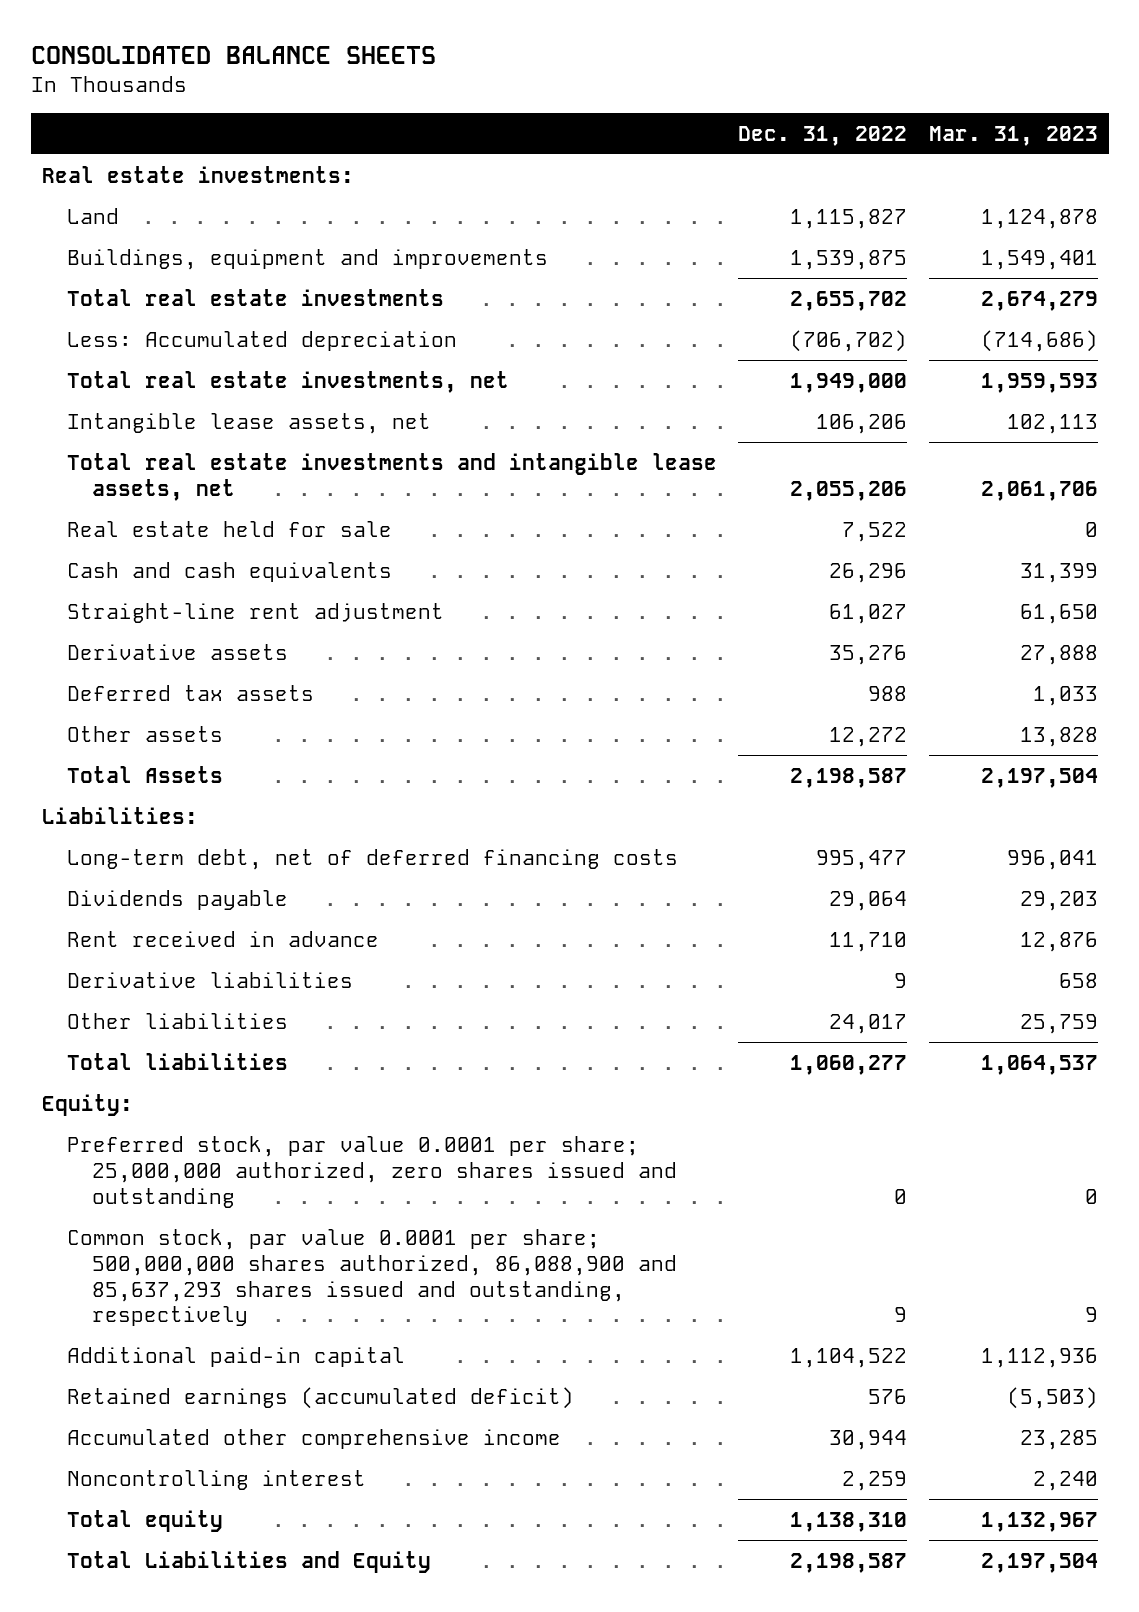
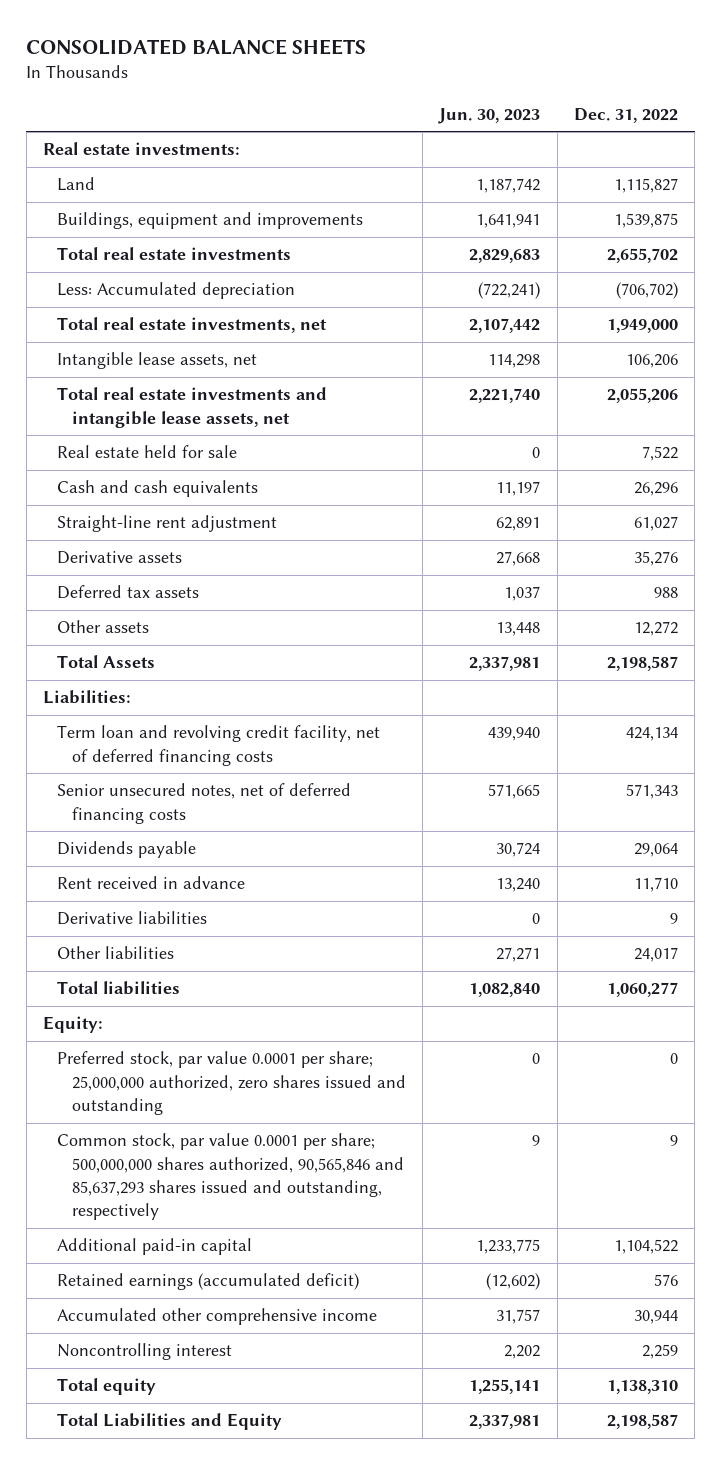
[928,125,1098,146] Mar. 31, 2023 -> none
none -> [438,107,541,124] Jun. 30, 2023
[66,848,678,870] Long-term debt, net of deferred financing costs -> none
none -> [57,725,381,766] Term loan and revolving credit facility, net of deferred financing costs
none -> [57,783,352,824] Senior unsecured notes, net of deferred financing costs
[66,1228,677,1327] Common stock, par value 0.0001 per share; 500,000,000 shares authorized, 86,088,900 and 85,637,293 shares issued and outstanding, respectively -> [57,1133,404,1221] Common stock, par value 0.0001 per share; 500,000,000 shares authorized, 90,565,846 and 85,637,293 shares issued and outstanding, respectively

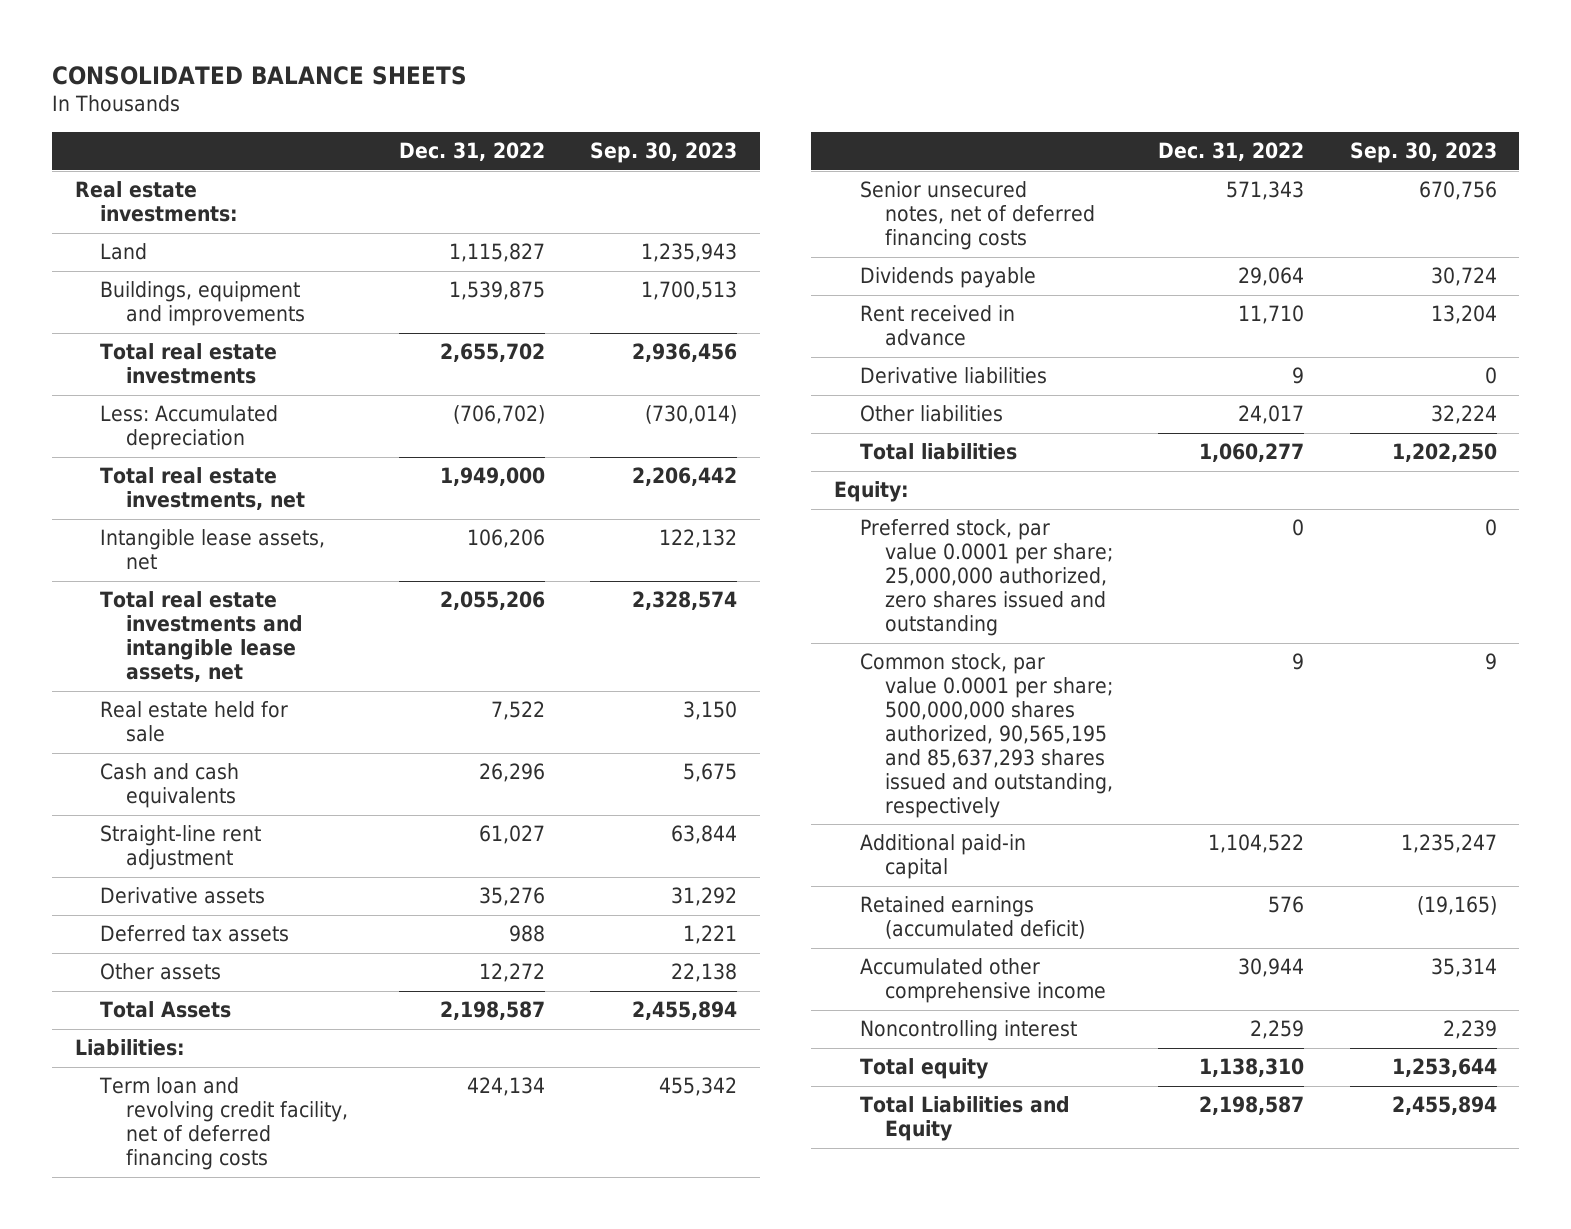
[438,107,541,124] Jun. 30, 2023 -> none
none -> [590,142,738,164] Sep. 30, 2023
[57,1133,404,1221] Common stock, par value 0.0001 per share; 500,000,000 shares authorized, 90,565,846 and 85,637,293 shares issued and outstanding, respectively -> [859,653,1114,818] Common stock, par value 0.0001 per share; 500,000,000 shares authorized, 90,565,195 and 85,637,293 shares issued and outstanding, respectively

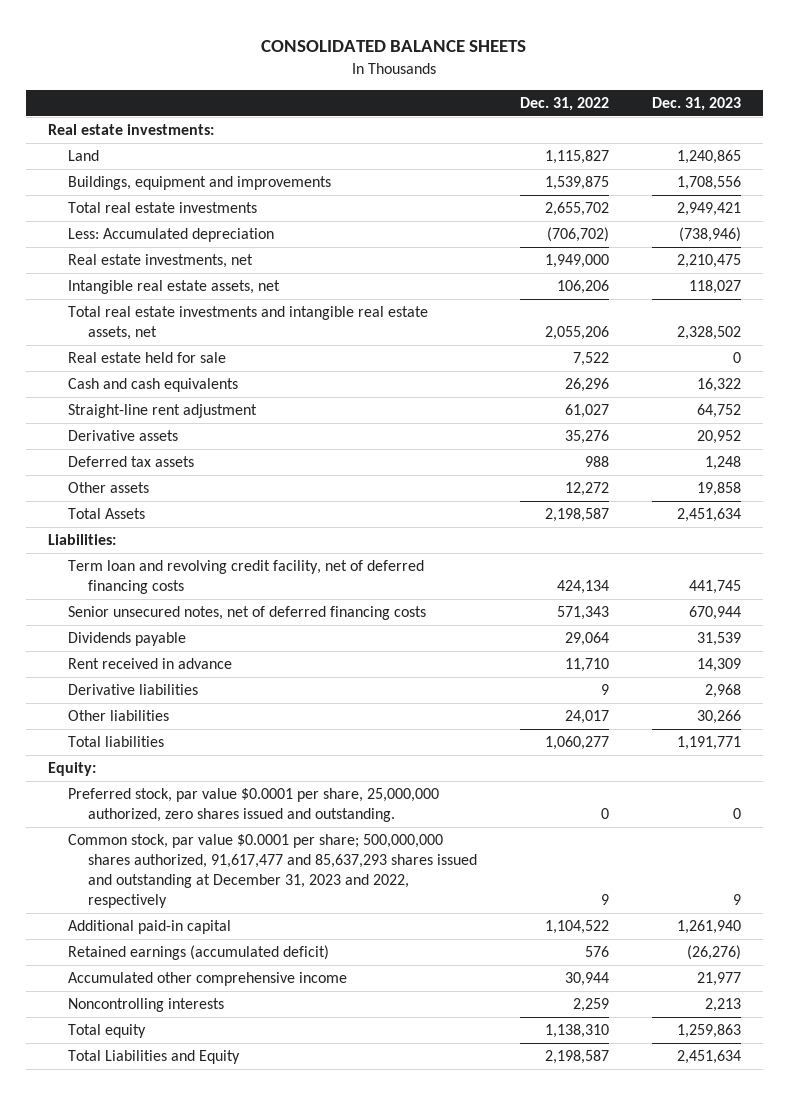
[590,142,738,164] Sep. 30, 2023 -> none
none -> [651,97,741,112] Dec. 31, 2023
[100,467,306,511] Total real estate investments, net -> [67,254,253,269] Real estate investments, net
[100,529,326,571] Intangible lease assets, net -> [67,280,280,295] Intangible real estate assets, net
[100,591,304,683] Total real estate investments and intangible lease assets, net -> [67,306,428,341] Total real estate investments and intangible real estate assets, net
[859,519,1114,637] Preferred stock, par value 0.0001 per share; 25,000,000 authorized, zero shares issued and outstanding -> [67,788,439,823] Preferred stock, par value $0.0001 per share, 25,000,000 authorized, zero shares issued and outstanding.
[859,653,1114,818] Common stock, par value 0.0001 per share; 500,000,000 shares authorized, 90,565,195 and 85,637,293 shares issued and outstanding, respectively -> [67,834,477,909] Common stock, par value $0.0001 per share; 500,000,000 shares authorized, 91,617,477 and 85,637,293 shares issued and outstanding at December 31, 2023 and 2022, respectively
[859,1020,1077,1042] Noncontrolling interest -> [67,998,224,1013] Noncontrolling interests

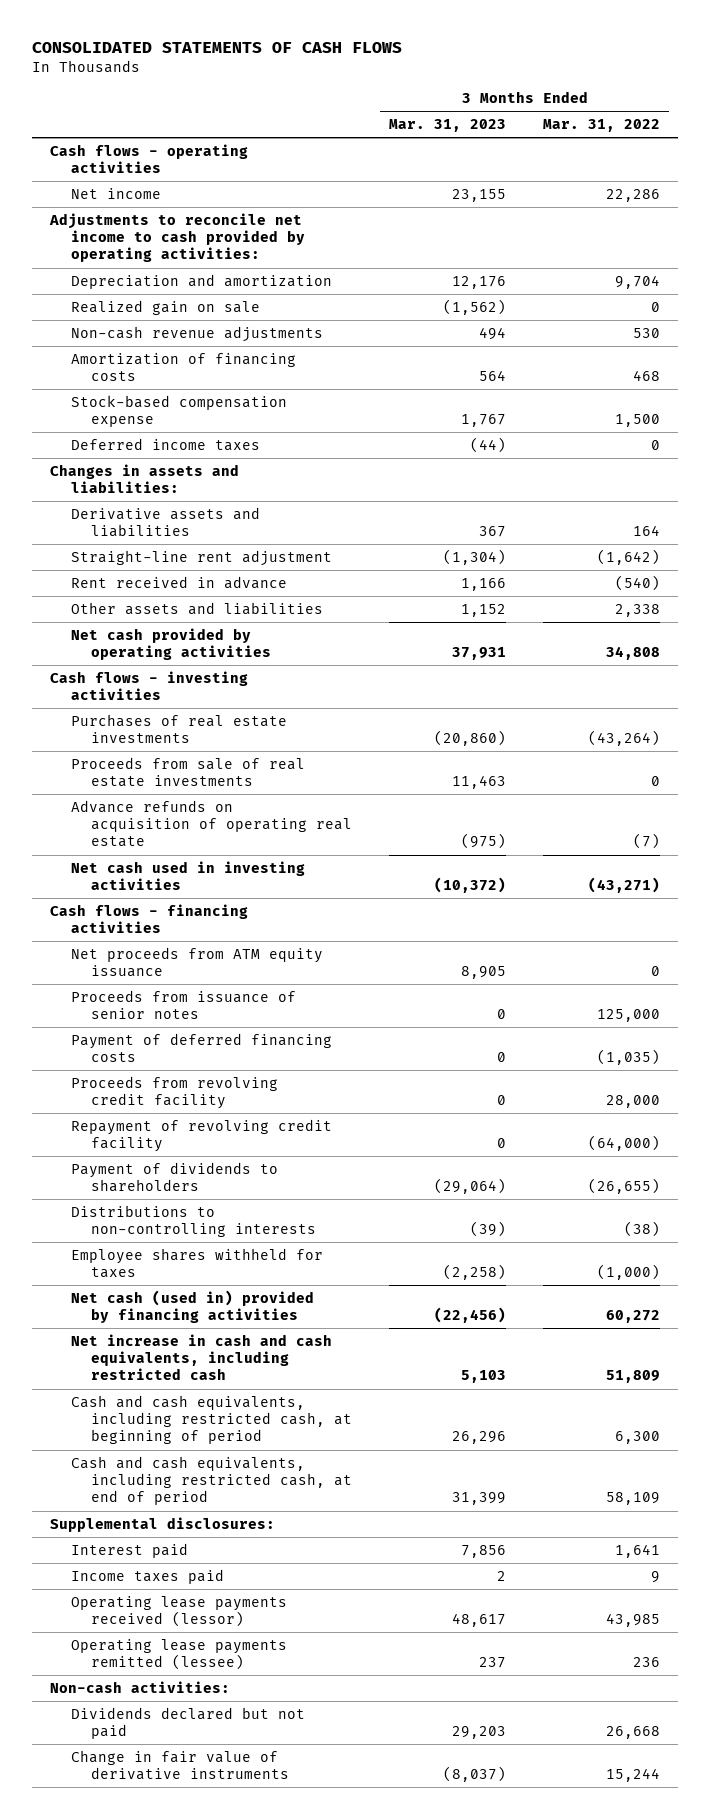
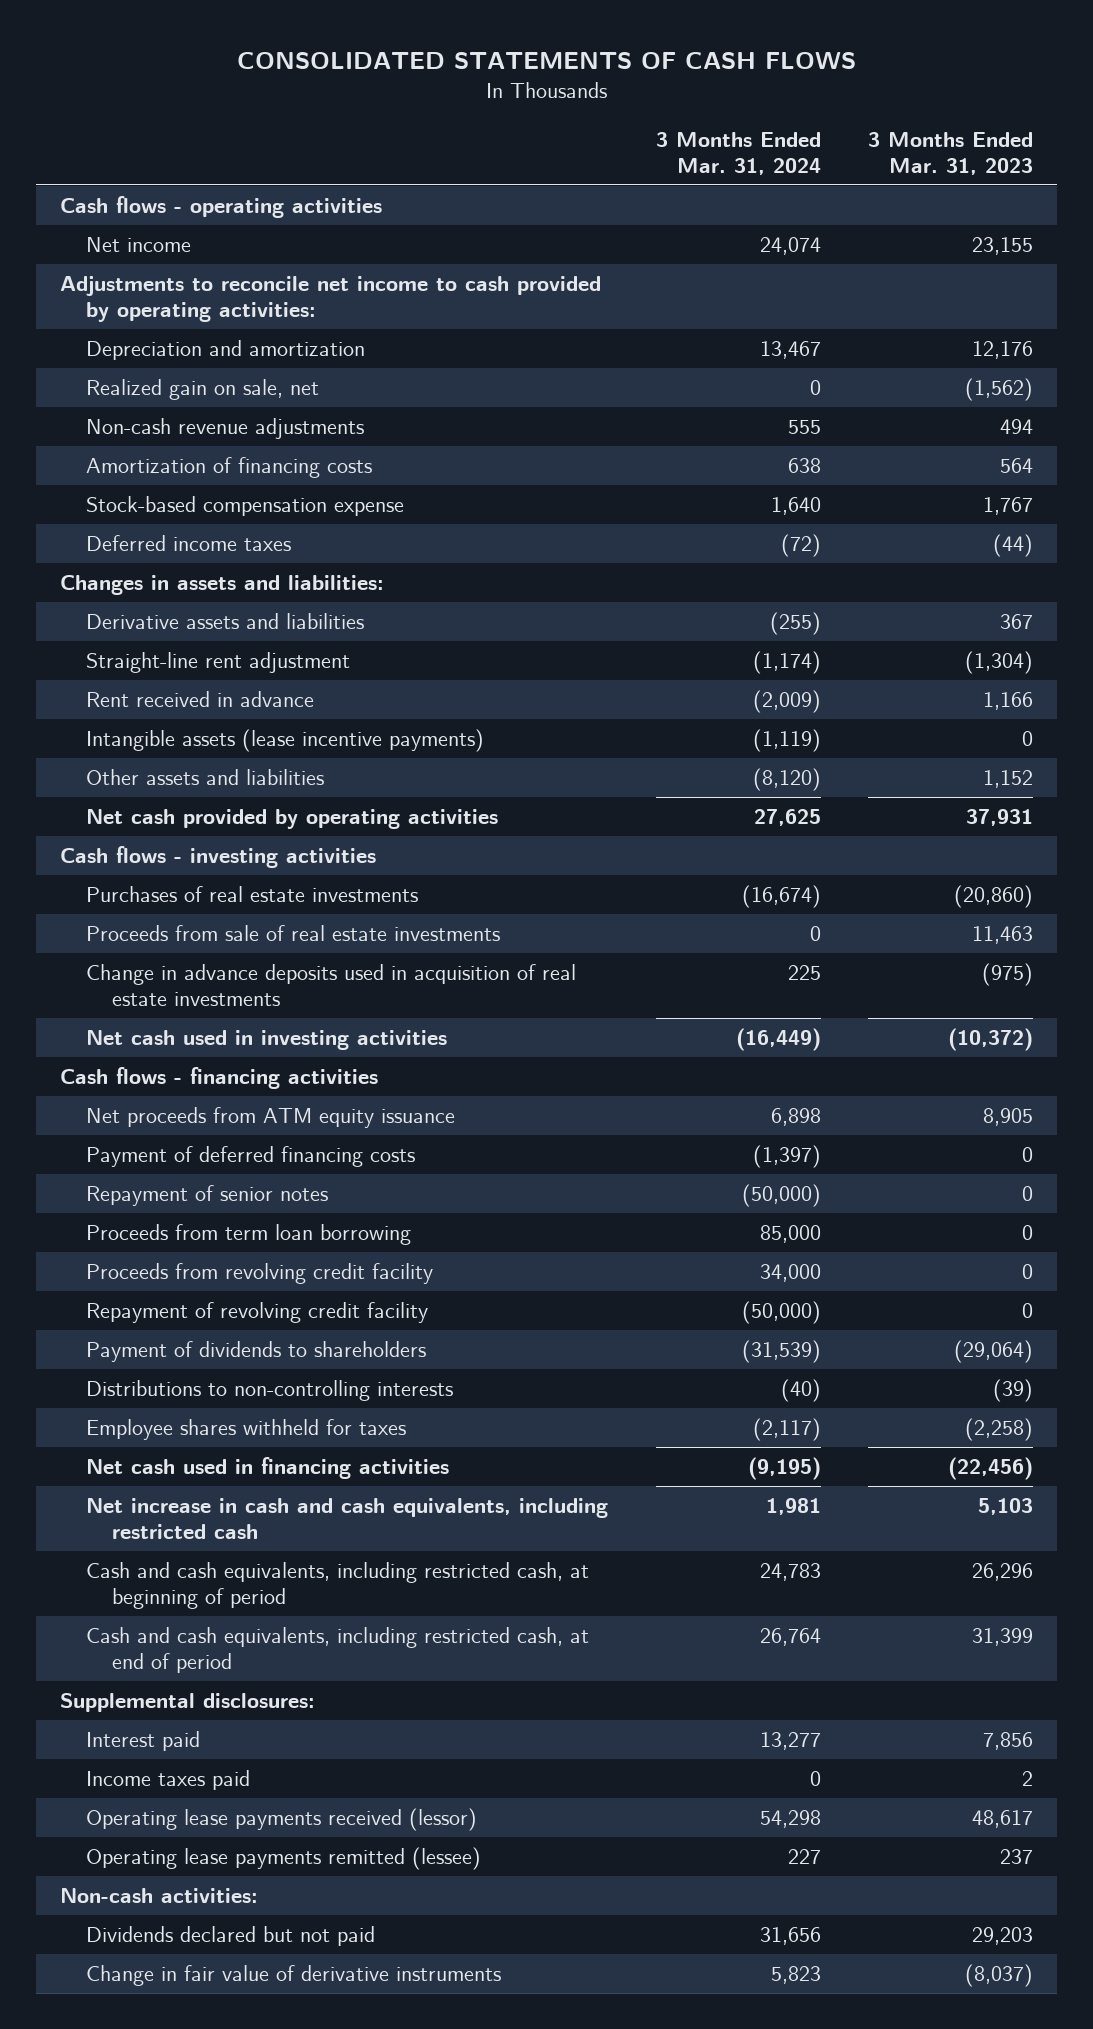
[542,119,660,133] Mar. 31, 2022 -> none
none -> [655,131,821,175] 3 Months Ended Mar. 31, 2024
[70,299,260,315] Realized gain on sale -> [86,379,320,401] Realized gain on sale, net
none -> [86,729,485,753] Intangible assets (lease incentive payments)
[70,799,353,848] Advance refunds on acquisition of operating real estate -> [86,964,577,1007] Change in advance deposits used in acquisition of real estate investments
[70,989,296,1020] Proceeds from issuance of senior notes -> none
none -> [86,1185,329,1207] Repayment of senior notes
none -> [86,1224,412,1246] Proceeds from term loan borrowing
[70,1289,314,1324] Net cash (used in) provided by financing activities -> [86,1457,450,1480] Net cash used in financing activities

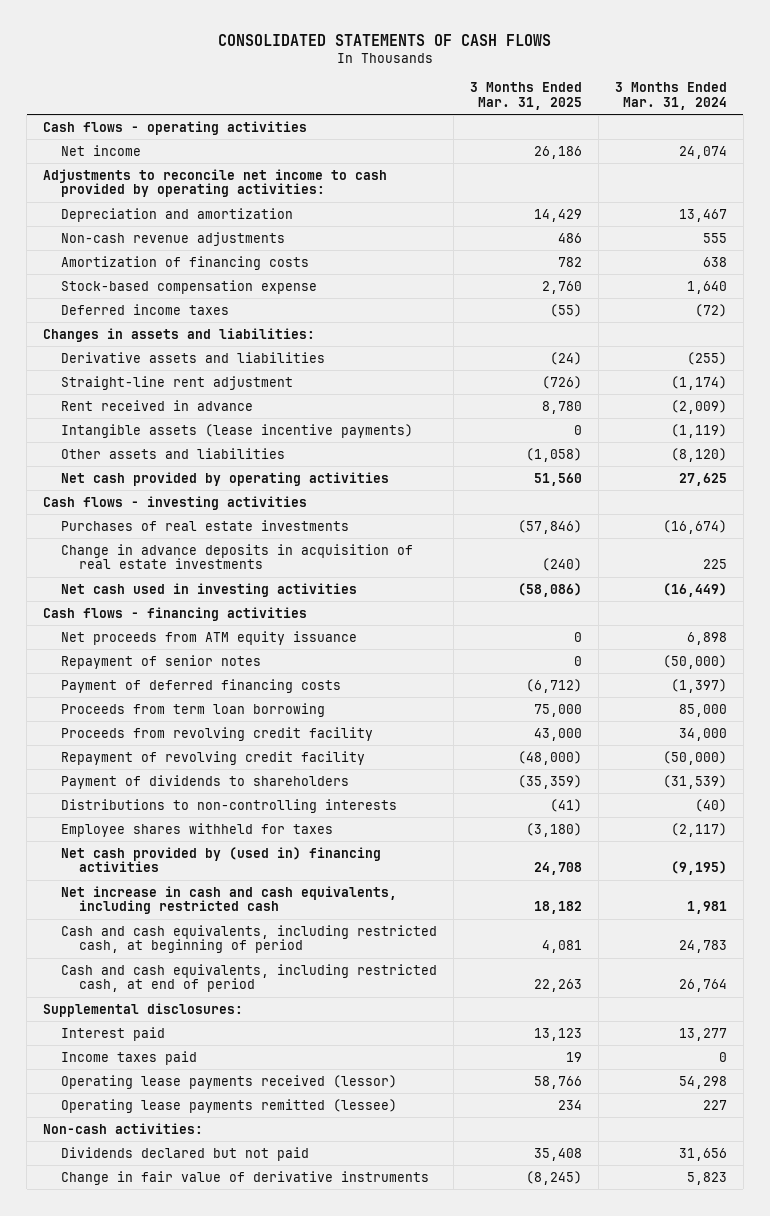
[868,131,1034,175] 3 Months Ended Mar. 31, 2023 -> none
none -> [469,81,582,110] 3 Months Ended Mar. 31, 2025
[86,379,320,401] Realized gain on sale, net -> none
[86,925,501,942] Proceeds from sale of real estate investments -> none
[86,964,577,1007] Change in advance deposits used in acquisition of real estate investments -> [60,543,413,570] Change in advance deposits in acquisition of real estate investments
[86,1146,416,1168] Payment of deferred financing costs -> [60,678,341,693] Payment of deferred financing costs
[86,1457,450,1480] Net cash used in financing activities -> [60,846,381,873] Net cash provided by (used in) financing activities

